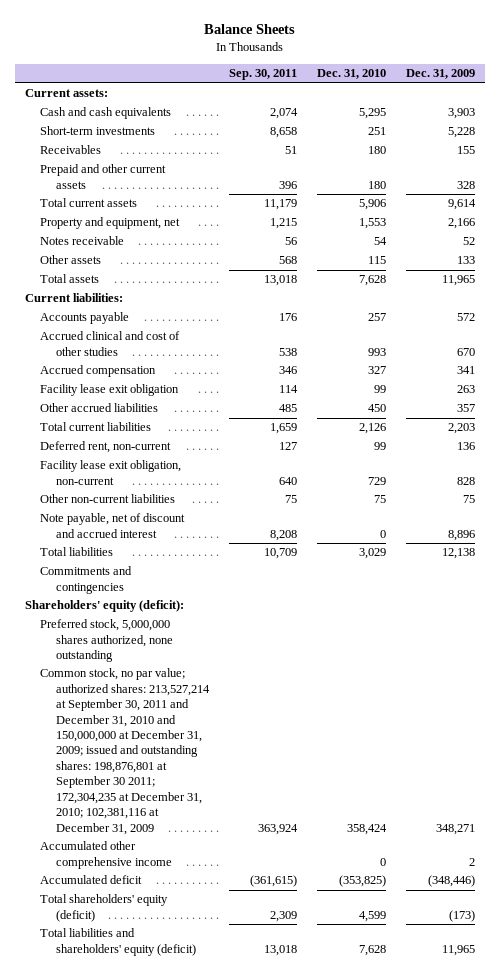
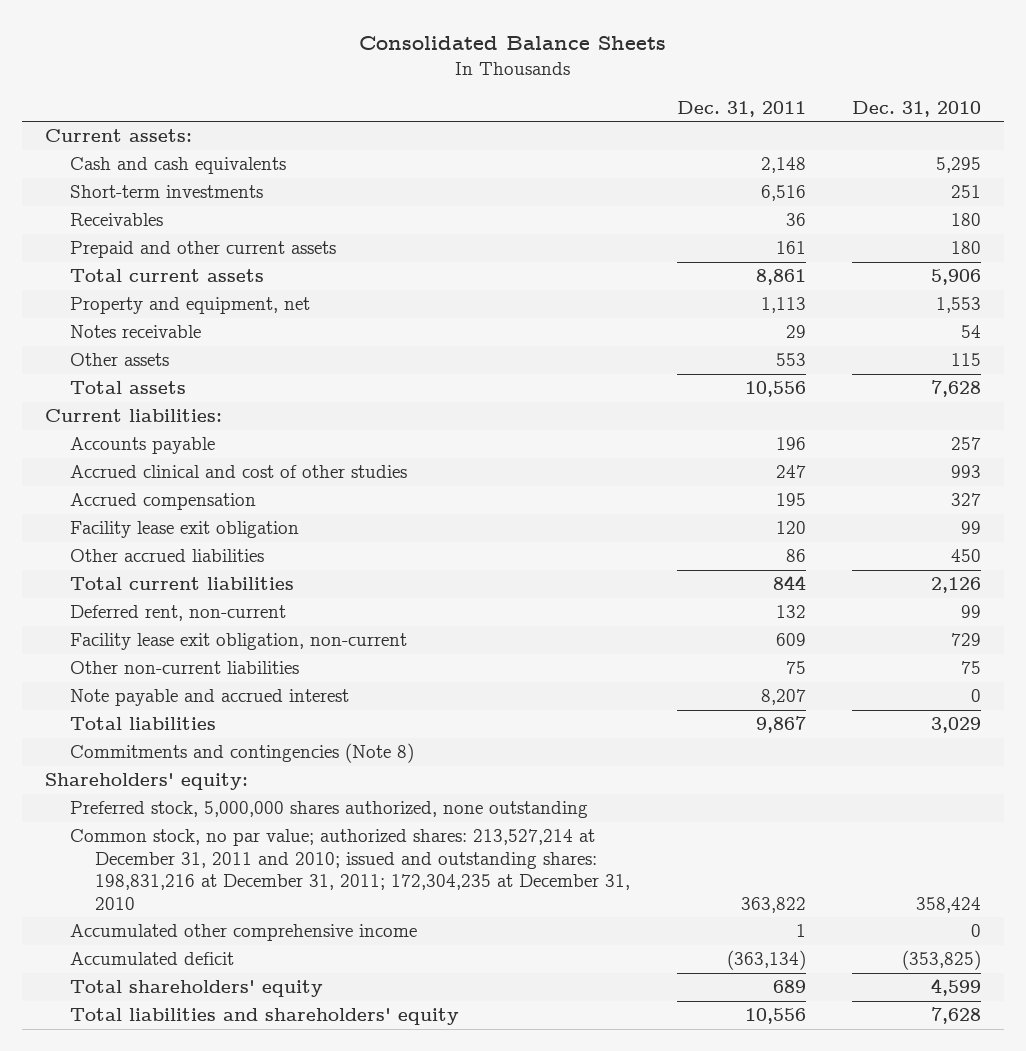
[204,24,296,35] Balance Sheets -> [358,36,666,51] Consolidated Balance Sheets
[229,69,298,81] Sep. 30, 2011 -> none
[406,69,476,80] Dec. 31, 2009 -> none
none -> [676,100,806,117] Dec. 31, 2011
[40,513,186,538] Note payable, net of discount and accrued interest -> [70,689,350,707] Note payable and accrued interest
[40,566,133,594] Commitments and contingencies -> [70,743,415,764] Commitments and contingencies (Note 8)
[24,600,184,613] Shareholders' equity (deficit): -> [44,773,248,791] Shareholders' equity:
[40,668,211,835] Common stock, no par value; authorized shares: 213,527,214 at September 30, 2011 and December 31, 2010 and 150,000,000 at December 31, 2009; issued and outstanding shares: 198,876,801 at September 30 2011; 172,304,235 at December 31, 2010; 102,381,116 at December 31, 2009 -> [70,829,631,910] Common stock, no par value; authorized shares: 213,527,214 at December 31, 2011 and 2010; issued and outstanding shares: 198,831,216 at December 31, 2011; 172,304,235 at December 31, 2010
[40,894,169,922] Total shareholders' equity (deficit) -> [70,980,324,998] Total shareholders' equity
[40,928,197,956] Total liabilities and shareholders' equity (deficit) -> [70,1008,460,1026] Total liabilities and shareholders' equity

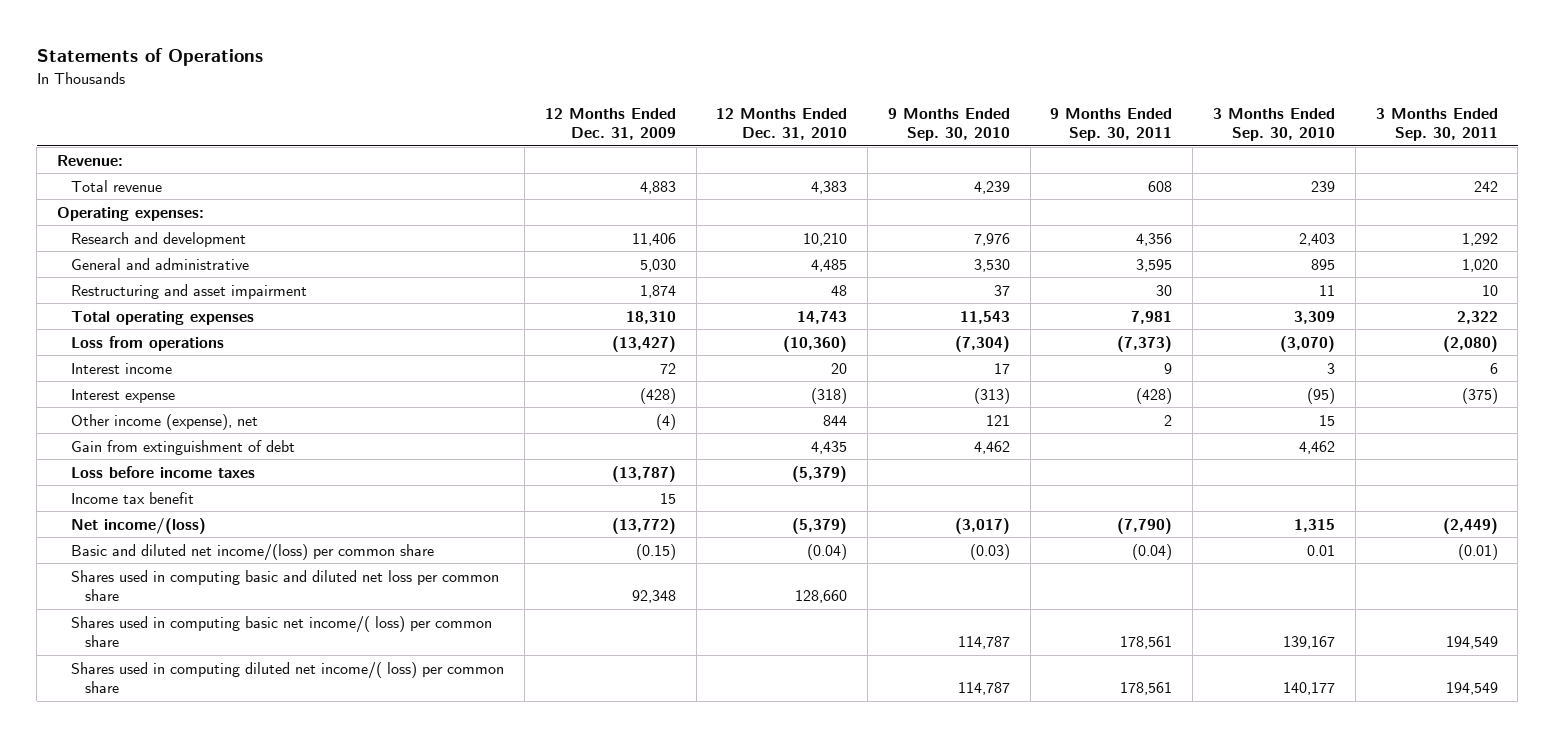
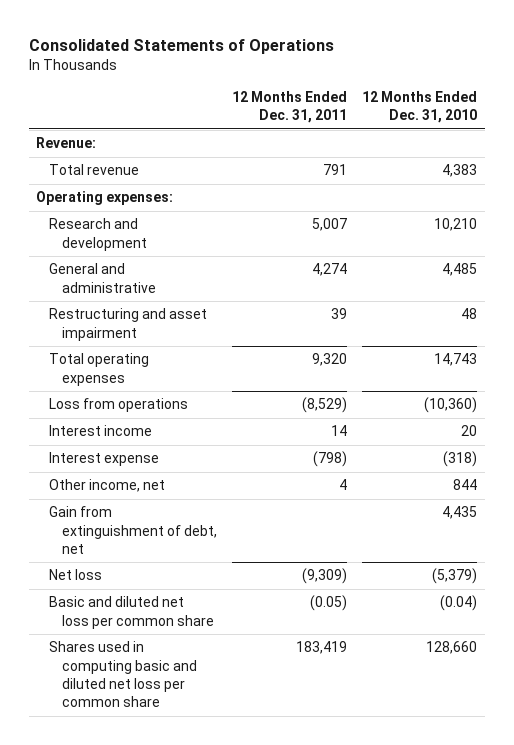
[36,47,263,66] Statements of Operations -> [28,38,334,54] Consolidated Statements of Operations
[544,107,676,141] 12 Months Ended Dec. 31, 2009 -> none
[887,107,1010,142] 9 Months Ended Sep. 30, 2010 -> none
[1050,107,1173,142] 9 Months Ended Sep. 30, 2011 -> none
[1213,107,1336,142] 3 Months Ended Sep. 30, 2010 -> none
[1375,107,1498,142] 3 Months Ended Sep. 30, 2011 -> none
none -> [232,91,348,124] 12 Months Ended Dec. 31, 2011
[71,465,256,478] Loss before income taxes -> none
[71,491,195,504] Income tax benefit -> none
[71,413,259,430] Other income (expense), net -> [49,479,166,493] Other income, net
[71,439,296,455] Gain from extinguishment of debt -> [49,506,217,554] Gain from extinguishment of debt, net
[71,517,207,534] Net income/(loss) -> [49,569,103,581] Net loss
[71,543,435,561] Basic and diluted net income/(loss) per common share -> [49,596,214,629] Basic and diluted net loss per common share
[71,615,493,648] Shares used in computing basic net income/( loss) per common share -> none
[71,661,505,694] Shares used in computing diluted net income/( loss) per common share -> none

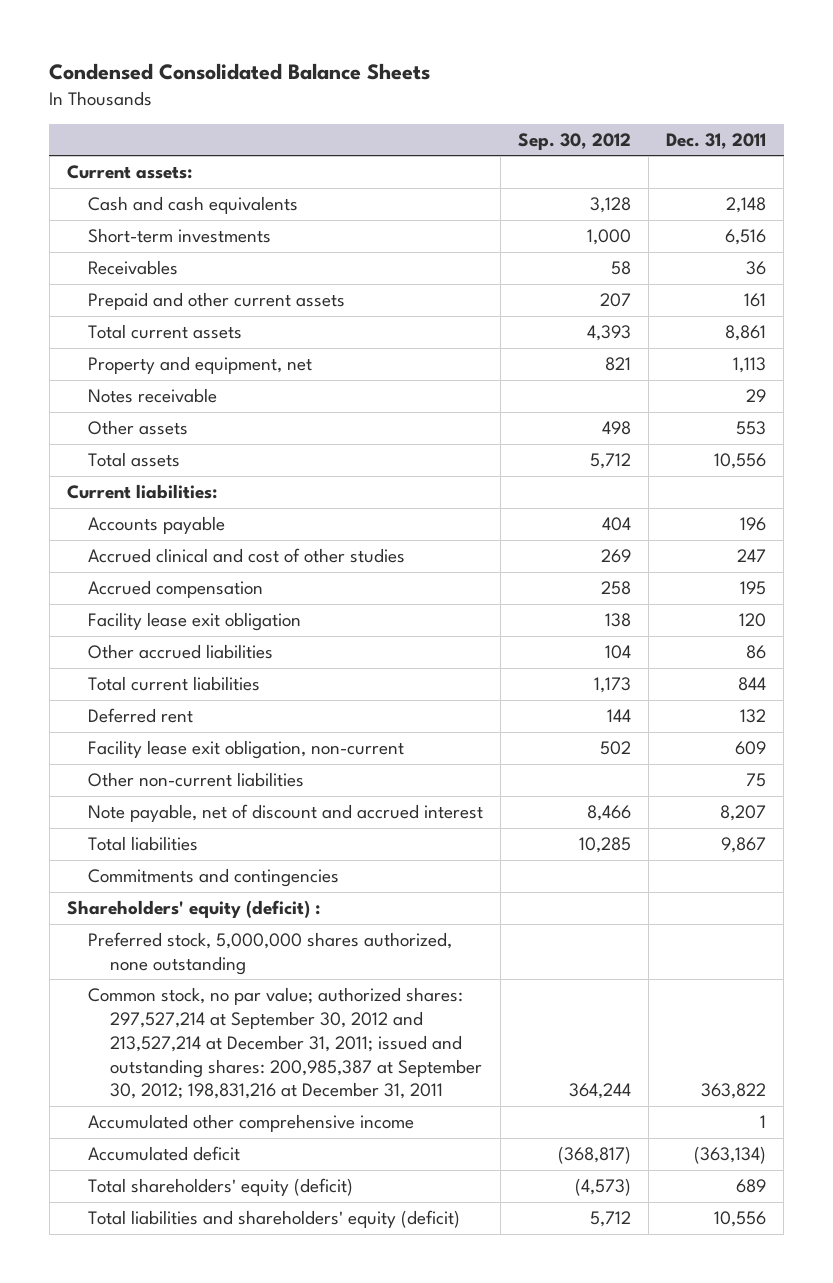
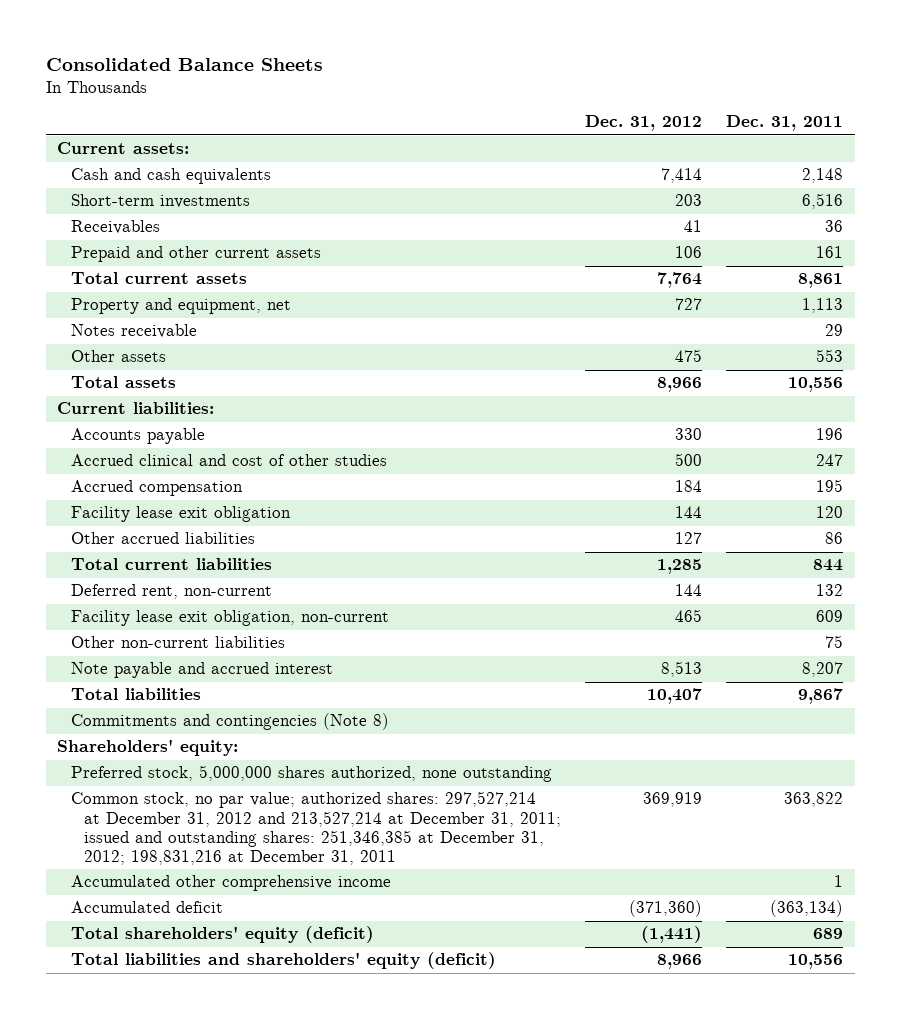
[49,62,431,80] Condensed Consolidated Balance Sheets -> [45,57,323,71] Consolidated Balance Sheets
[518,132,632,150] Sep. 30, 2012 -> none
none -> [585,115,703,132] Dec. 31, 2012
[88,708,194,724] Deferred rent -> [70,584,272,600] Deferred rent, non-current
[88,804,484,823] Note payable, net of discount and accrued interest -> [70,662,333,679] Note payable and accrued interest
[88,868,340,888] Commitments and contingencies -> [70,713,389,731] Commitments and contingencies (Note 8)
[66,900,320,919] Shareholders' equity (deficit) : -> [57,739,239,757] Shareholders' equity:
[88,987,482,1100] Common stock, no par value; authorized shares: 297,527,214 at September 30, 2012 and 213,527,214 at December 31, 2011; issued and outstanding shares: 200,985,387 at September 30, 2012; 198,831,216 at December 31, 2011 -> [70,791,562,866] Common stock, no par value; authorized shares: 297,527,214 at December 31, 2012 and 213,527,214 at December 31, 2011; issued and outstanding shares: 251,346,385 at December 31, 2012; 198,831,216 at December 31, 2011

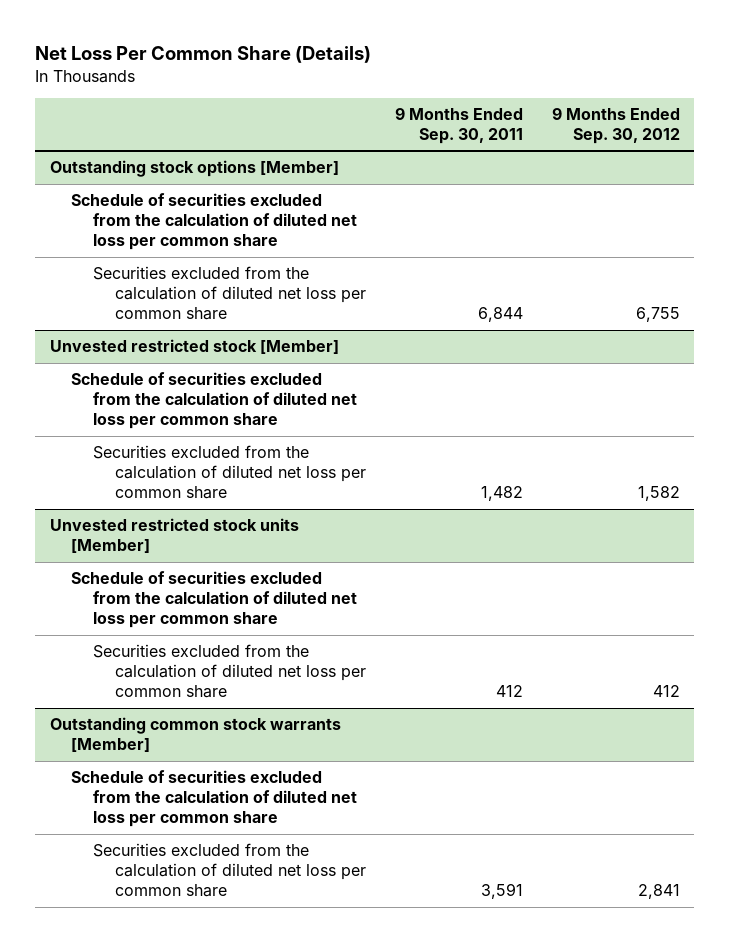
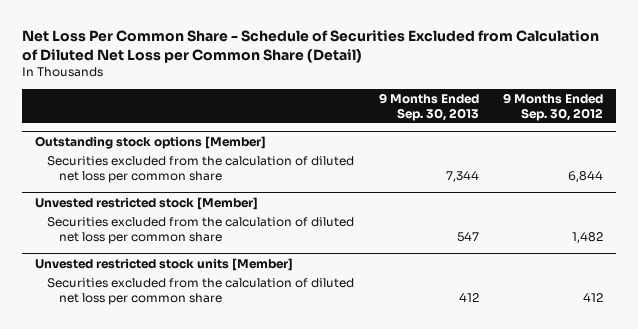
[35,45,372,63] Net Loss Per Common Share (Details) -> [22,30,600,64] Net Loss Per Common Share - Schedule of Securities Excluded from Calculation of Diluted Net Loss per Common Share (Detail)
[394,106,523,144] 9 Months Ended Sep. 30, 2011 -> none
none -> [378,92,479,121] 9 Months Ended Sep. 30, 2013
[71,193,358,251] Schedule of securities excluded from the calculation of diluted net loss per common share -> none
[635,307,680,323] 6,755 -> [568,170,604,182] 6,844
[71,372,358,430] Schedule of securities excluded from the calculation of diluted net loss per common share -> none
[637,486,680,502] 1,582 -> [572,231,604,243] 1,482
[71,571,358,629] Schedule of securities excluded from the calculation of diluted net loss per common share -> none
[49,717,341,753] Outstanding common stock warrants [Member] -> none
[71,770,358,828] Schedule of securities excluded from the calculation of diluted net loss per common share -> none
[93,843,366,898] Securities excluded from the calculation of diluted net loss per common share -> none

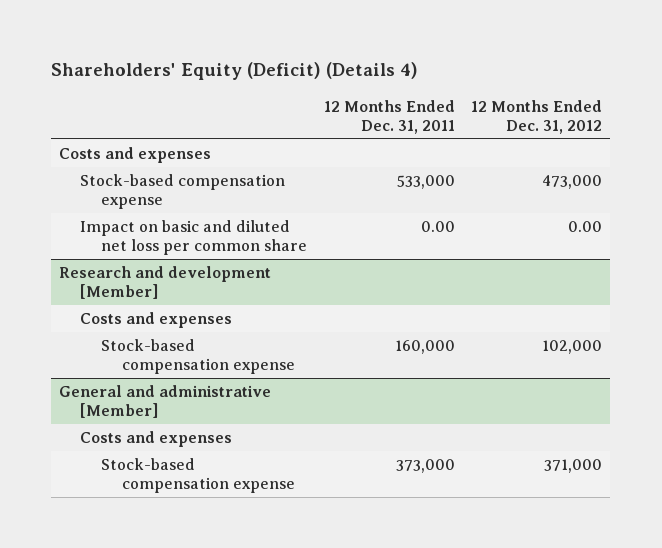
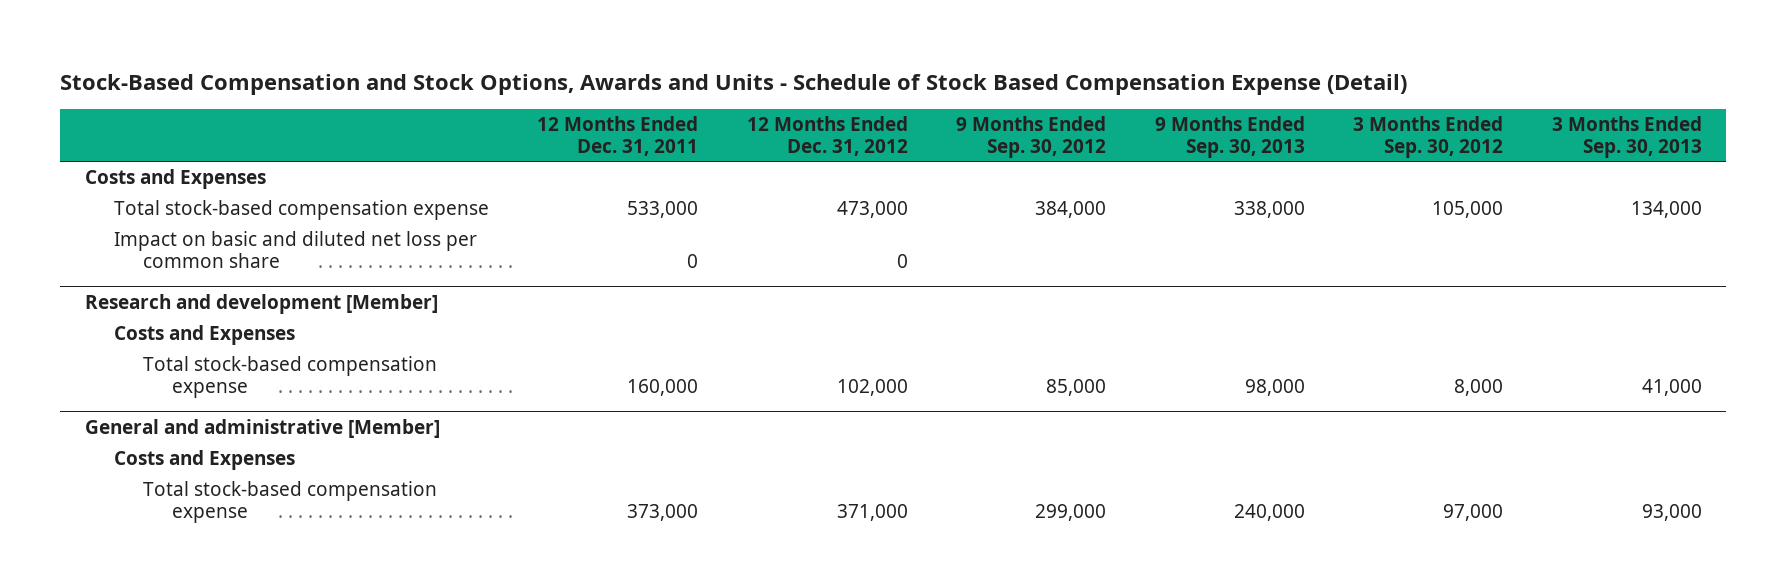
[51,62,419,81] Shareholders' Equity (Deficit) (Details 4) -> [60,73,1408,95] Stock-Based Compensation and Stock Options, Awards and Units - Schedule of Stock Based Compensation Expense (Detail)
none -> [956,116,1107,159] 9 Months Ended Sep. 30, 2012
none -> [1154,116,1305,159] 9 Months Ended Sep. 30, 2013
none -> [1353,116,1504,159] 3 Months Ended Sep. 30, 2012
none -> [1551,116,1702,159] 3 Months Ended Sep. 30, 2013
[59,147,212,164] Costs and expenses -> [84,169,266,190] Costs and Expenses
[80,174,286,210] Stock-based compensation expense -> [113,200,489,221] Total stock-based compensation expense
[420,221,455,233] 0.00 -> [687,254,699,269] 0
[568,221,603,233] 0.00 -> [896,254,908,269] 0
[80,312,233,329] Costs and expenses -> [113,325,295,346] Costs and Expenses
[101,339,296,375] Stock-based compensation expense -> [142,356,437,399] Total stock-based compensation expense
[80,431,233,448] Costs and expenses -> [113,450,295,471] Costs and Expenses
[101,458,296,494] Stock-based compensation expense -> [142,481,437,524] Total stock-based compensation expense

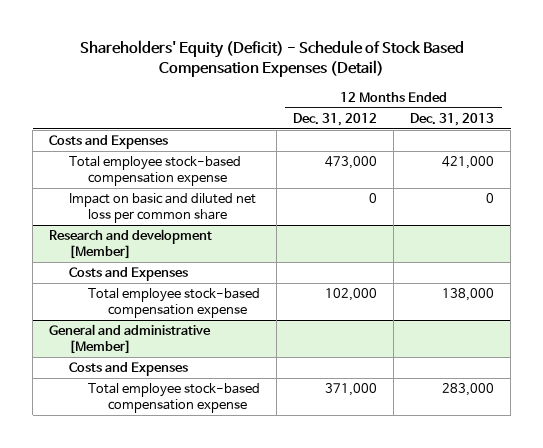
[60,73,1408,95] Stock-Based Compensation and Stock Options, Awards and Units - Schedule of Stock Based Compensation Expense (Detail) -> [79,39,464,78] Shareholders' Equity (Deficit) - Schedule of Stock Based Compensation Expenses (Detail)
[537,116,699,157] 12 Months Ended Dec. 31, 2011 -> none
[956,116,1107,159] 9 Months Ended Sep. 30, 2012 -> none
[1154,116,1305,159] 9 Months Ended Sep. 30, 2013 -> none
[1353,116,1504,159] 3 Months Ended Sep. 30, 2012 -> none
[1551,116,1702,159] 3 Months Ended Sep. 30, 2013 -> none
none -> [410,112,495,126] Dec. 31, 2013
[113,200,489,221] Total stock-based compensation expense -> [68,156,241,187] Total employee stock-based compensation expense
[142,356,437,399] Total stock-based compensation expense -> [88,288,261,319] Total employee stock-based compensation expense
[142,481,437,524] Total stock-based compensation expense -> [88,383,261,414] Total employee stock-based compensation expense

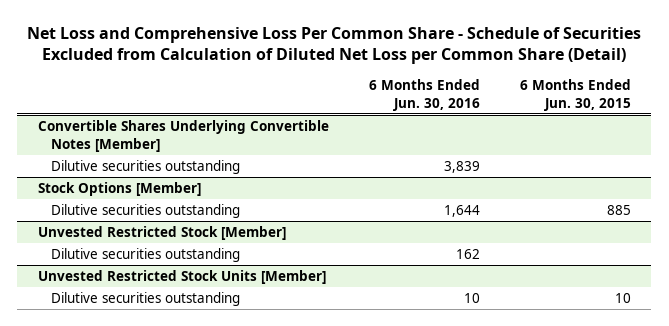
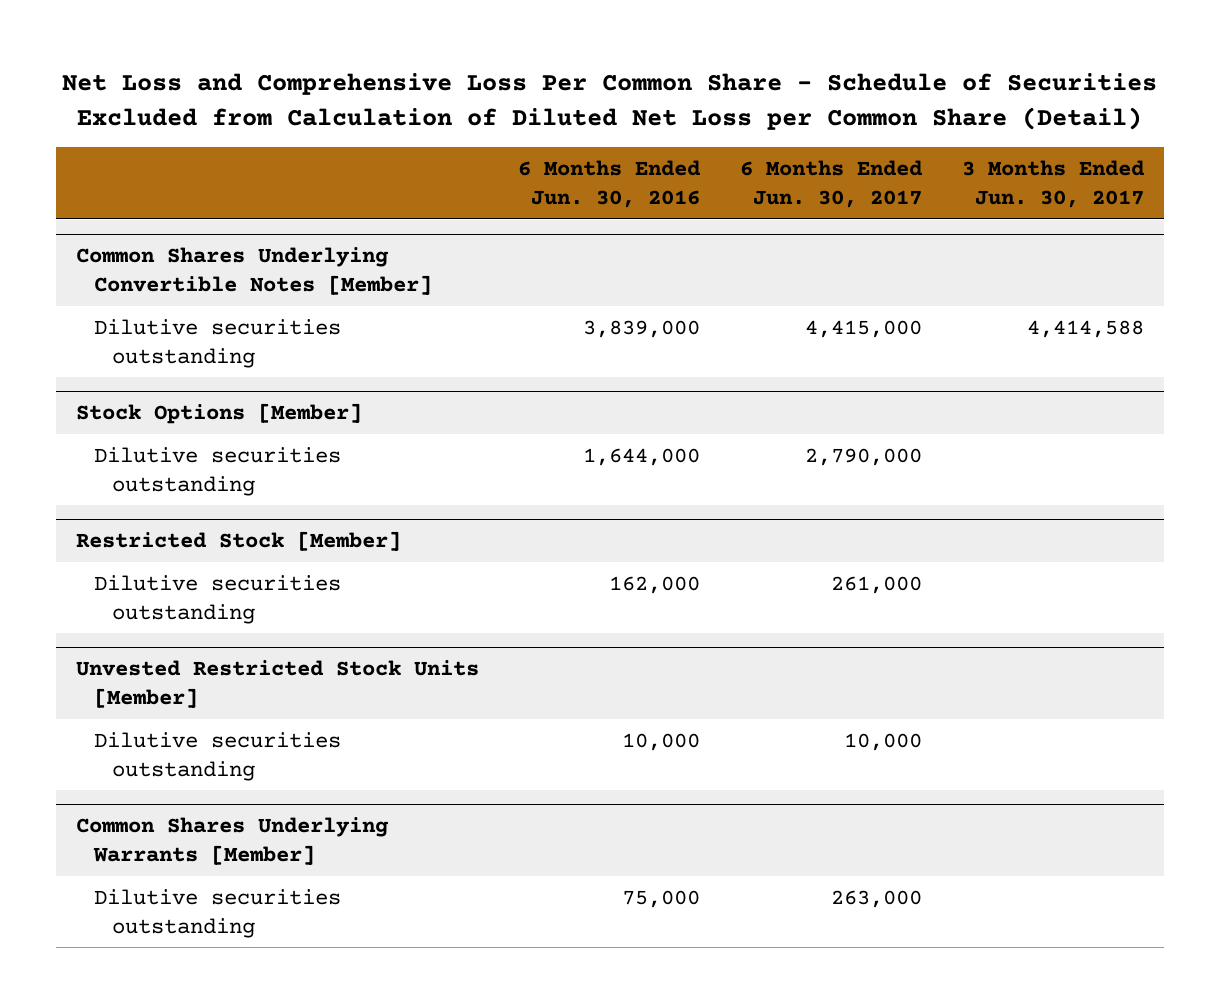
[520,79,632,111] 6 Months Ended Jun. 30, 2015 -> none
none -> [740,159,924,208] 6 Months Ended Jun. 30, 2017
none -> [962,159,1146,208] 3 Months Ended Jun. 30, 2017
[37,120,329,152] Convertible Shares Underlying Convertible Notes [Member] -> [75,247,432,295] Common Shares Underlying Convertible Notes [Member]
[443,161,480,174] 3,839 -> [583,319,701,338] 3,839,000
[443,205,480,218] 1,644 -> [583,447,701,466] 1,644,000
[37,226,286,241] Unvested Restricted Stock [Member] -> [75,531,401,552] Restricted Stock [Member]
[455,249,480,260] 162 -> [609,575,701,594] 162,000
[463,293,480,304] 10 -> [622,732,701,751] 10,000
none -> [75,817,389,865] Common Shares Underlying Warrants [Member]
none -> [93,888,341,938] Dilutive securities outstanding

